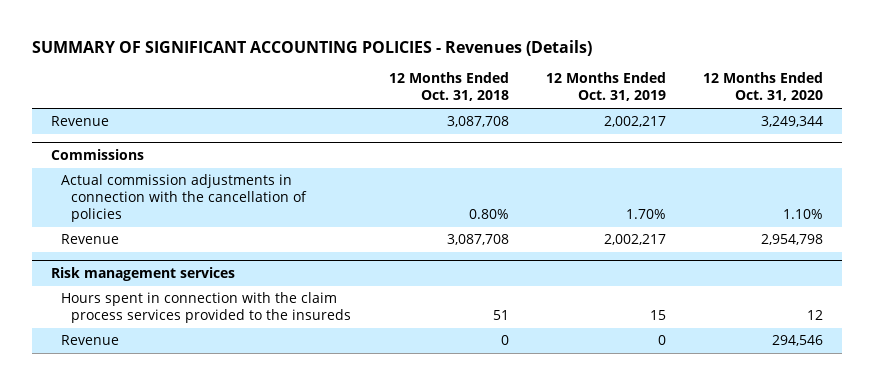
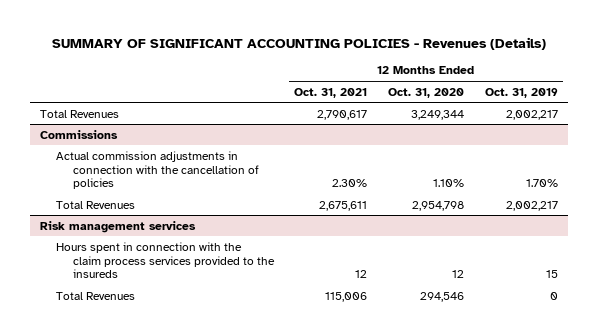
[388,72,509,102] 12 Months Ended Oct. 31, 2018 -> none
none -> [294,87,368,98] Oct. 31, 2021
[50,116,109,127] Revenue -> [40,109,120,118] Total Revenues
[61,234,120,245] Revenue -> [56,200,136,209] Total Revenues
[61,335,120,346] Revenue -> [56,291,136,300] Total Revenues

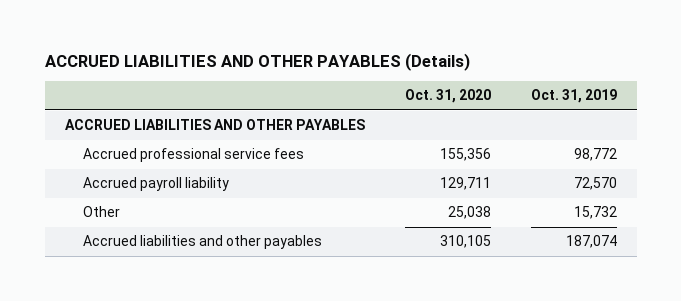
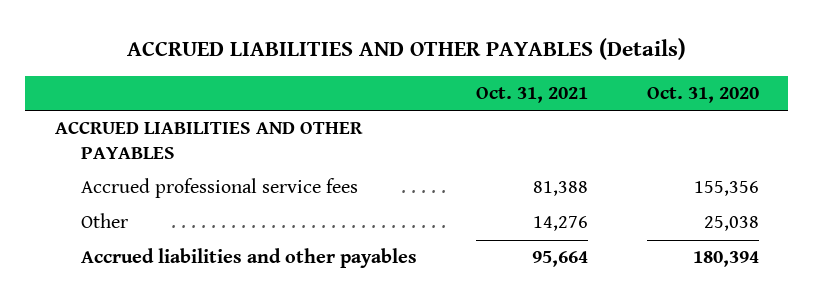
[530,89,617,104] Oct. 31, 2019 -> none
none -> [475,87,588,104] Oct. 31, 2021
[83,177,230,192] Accrued payroll liability -> none
[439,235,491,249] 310,105 -> [692,251,759,268] 180,394

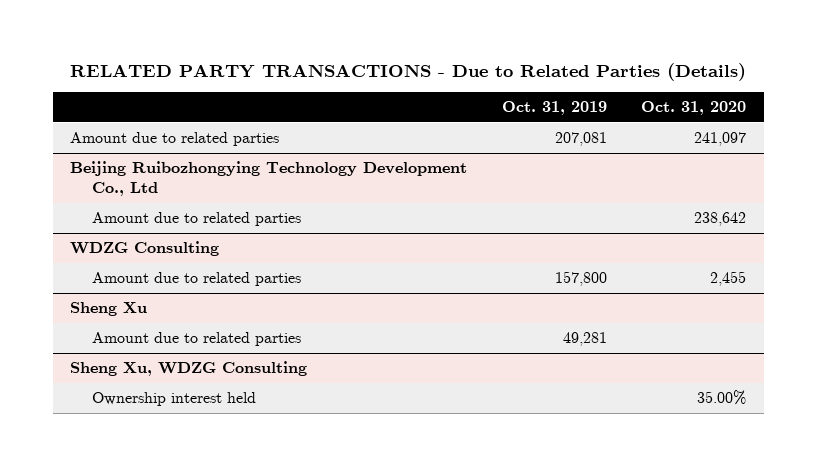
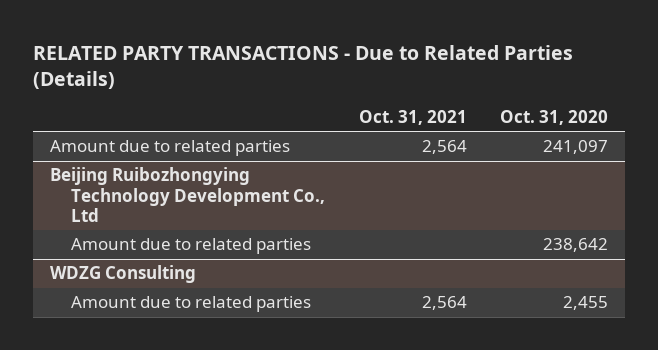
[501,101,607,116] Oct. 31, 2019 -> none
none -> [358,110,467,126] Oct. 31, 2021
[70,302,148,317] Sheng Xu -> none
[92,332,302,347] Amount due to related parties -> none
[70,361,308,377] Sheng Xu, WDZG Consulting -> none
[92,392,257,407] Ownership interest held -> none

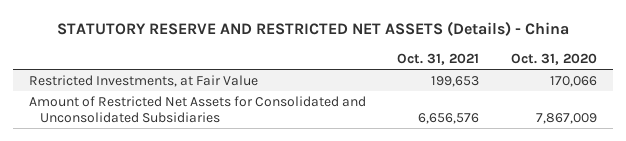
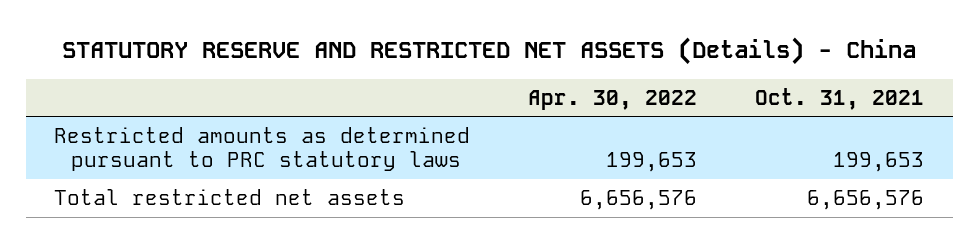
[511,53,598,66] Oct. 31, 2020 -> none
none -> [528,89,698,110] Apr. 30, 2022
[28,74,258,87] Restricted Investments, at Fair Value -> [54,127,471,172] Restricted amounts as determined pursuant to PRC statutory laws
[28,95,366,124] Amount of Restricted Net Assets for Consolidated and Unconsolidated Subsidiaries -> [54,189,406,206] Total restricted net assets

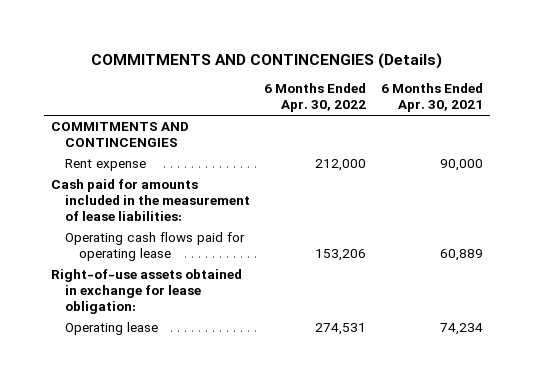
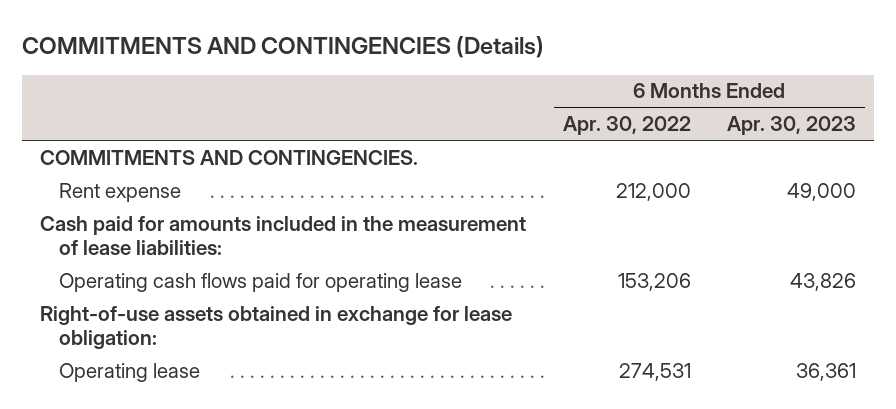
[90,52,442,69] COMMITMENTS AND CONTINCENGIES (Details) -> [22,36,545,59] COMMITMENTS AND CONTINGENCIES (Details)
[380,83,483,113] 6 Months Ended Apr. 30, 2021 -> none
none -> [726,116,856,136] Apr. 30, 2023
[51,122,190,148] COMMITMENTS AND CONTINCENGIES -> [40,149,419,165] COMMITMENTS AND CONTINGENCIES.

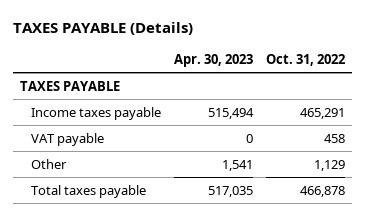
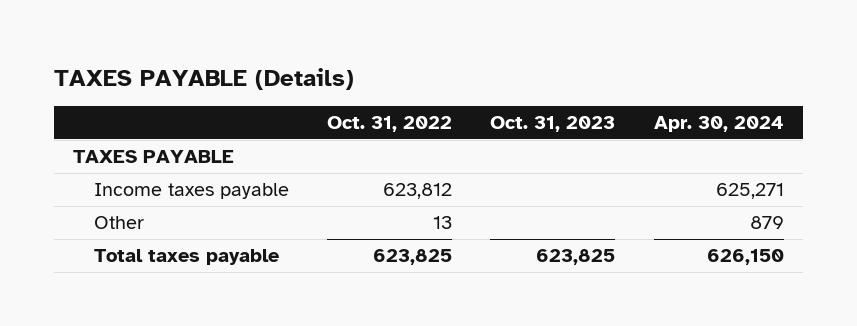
[173,53,253,67] Apr. 30, 2023 -> none
none -> [490,116,616,133] Oct. 31, 2023
none -> [653,116,784,133] Apr. 30, 2024
[30,132,104,146] VAT payable -> none
[300,107,346,119] 465,291 -> [382,183,452,200] 623,812
[314,159,346,171] 1,129 -> [432,216,452,230] 13
[300,185,346,197] 466,878 -> [372,249,452,266] 623,825

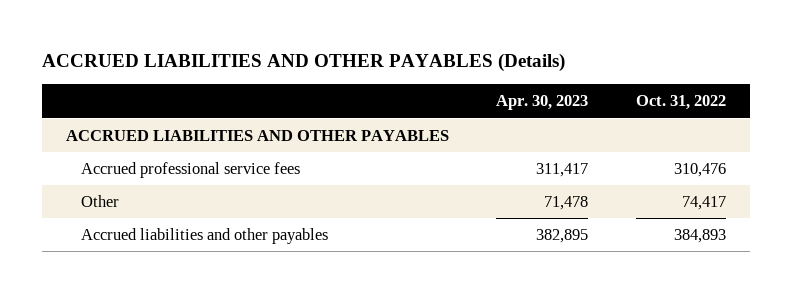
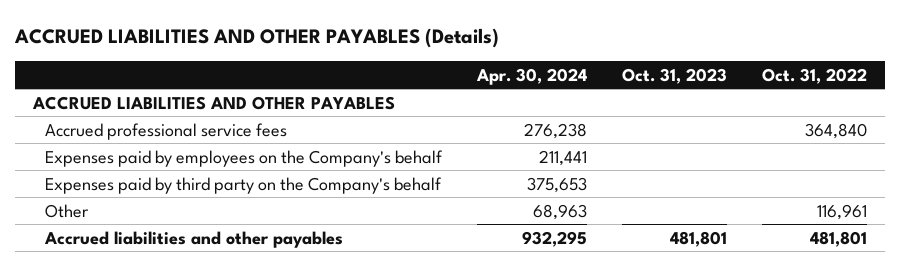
[496,95,589,111] Apr. 30, 2023 -> none
none -> [476,67,588,85] Apr. 30, 2024
none -> [622,67,728,84] Oct. 31, 2023
[674,163,727,178] 310,476 -> [805,122,868,139] 364,840
none -> [45,149,444,167] Expenses paid by employees on the Company's behalf
none -> [45,176,443,194] Expenses paid by third party on the Company's behalf
[682,196,727,211] 74,417 -> [817,203,868,220] 116,961
[674,229,727,244] 384,893 -> [810,230,868,247] 481,801

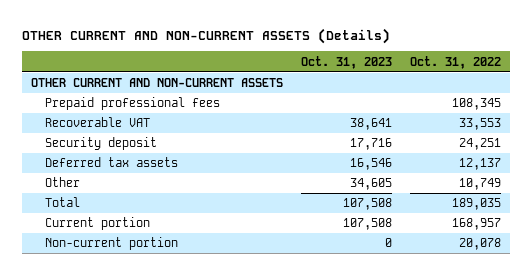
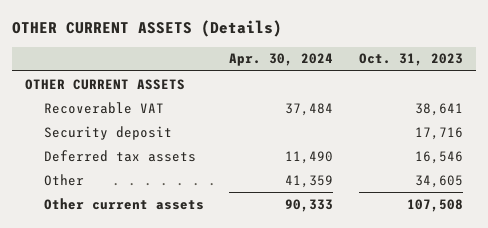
[22,27,391,44] OTHER CURRENT AND NON-CURRENT ASSETS (Details) -> [12,20,283,38] OTHER CURRENT ASSETS (Details)
[410,55,502,69] Oct. 31, 2022 -> none
none -> [229,53,334,67] Apr. 30, 2024
[44,97,220,111] Prepaid professional fees -> none
[31,78,284,88] OTHER CURRENT AND NON-CURRENT ASSETS -> [25,78,186,90] OTHER CURRENT ASSETS
[44,197,80,208] Total -> none
[44,237,178,251] Non-current portion -> none
[44,217,150,231] Current portion -> [43,197,204,210] Other current assets

